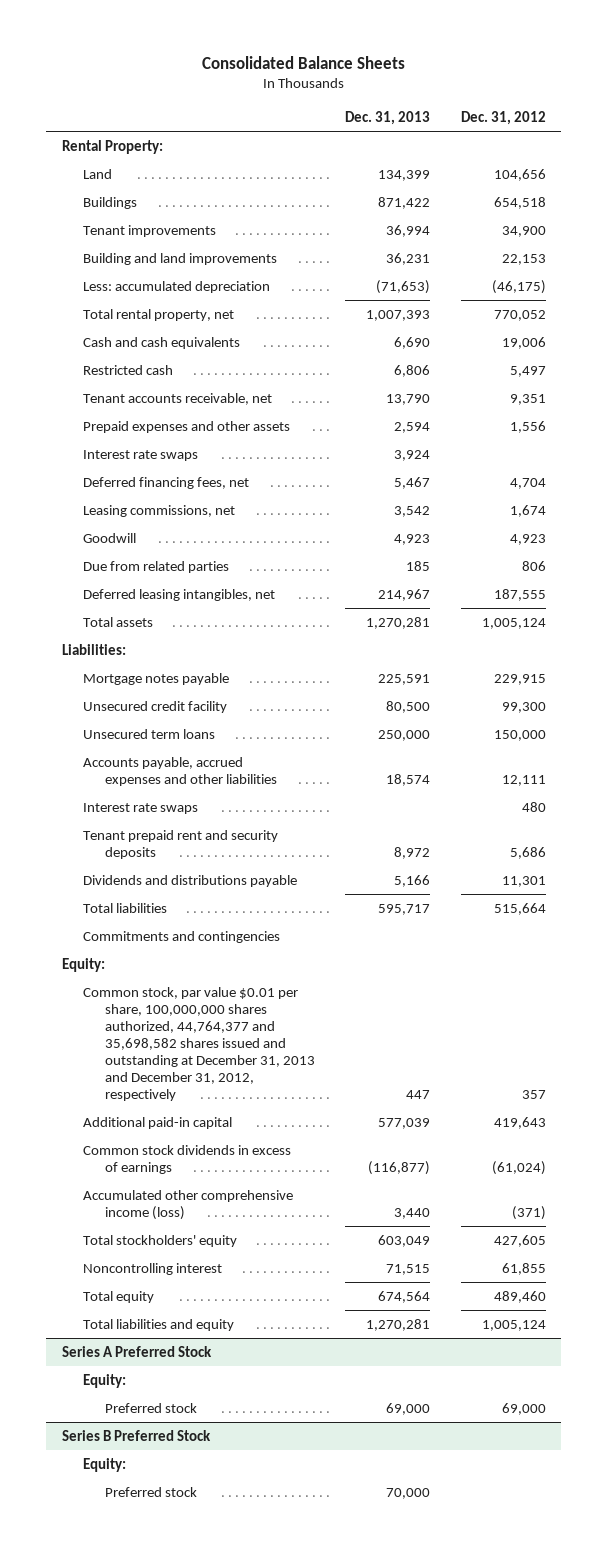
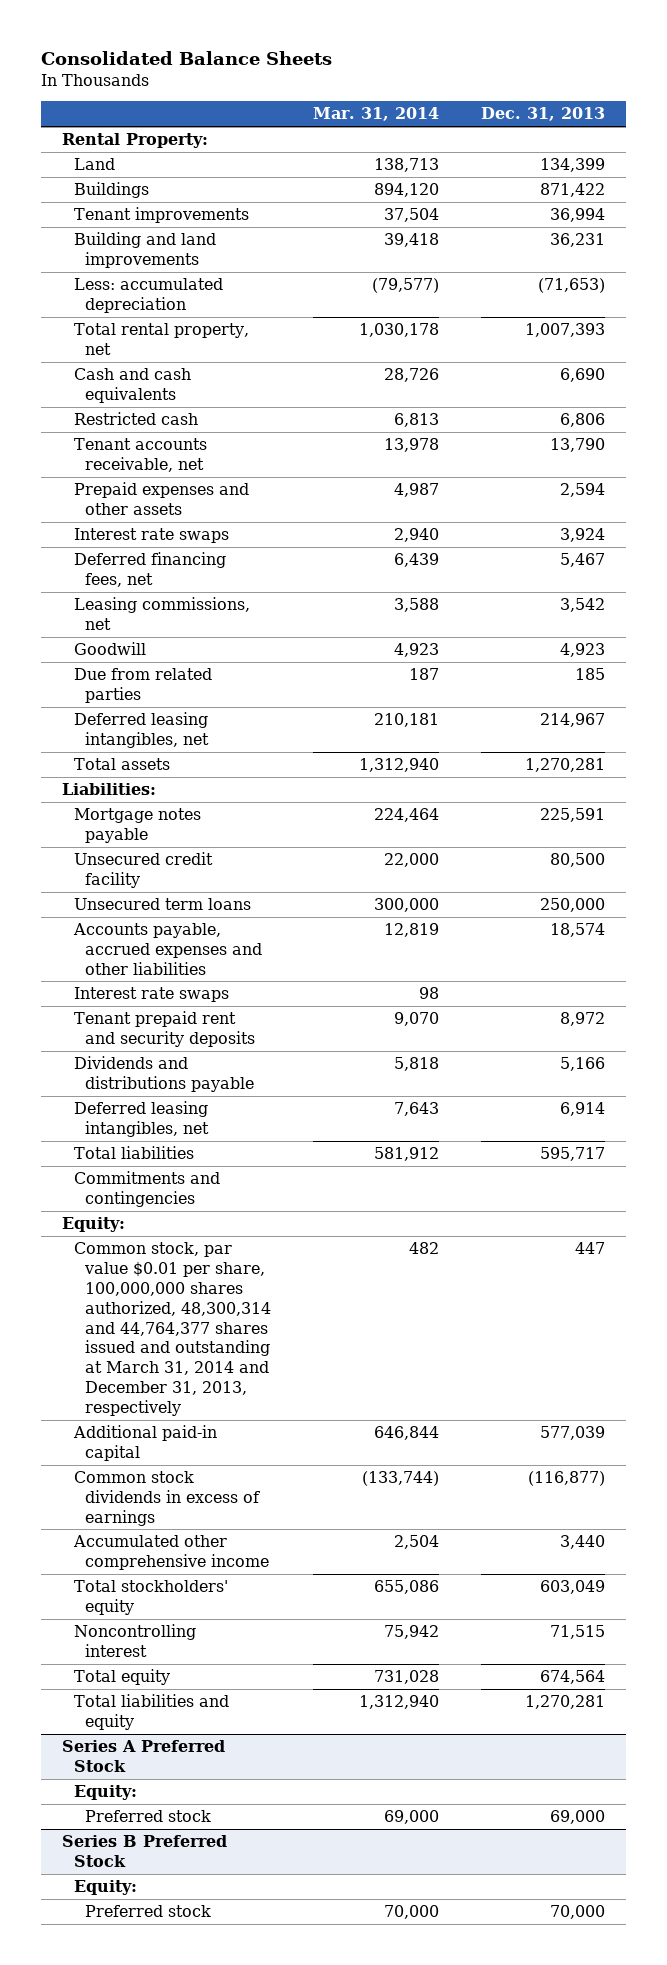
[460,110,546,125] Dec. 31, 2012 -> none
none -> [313,107,440,122] Mar. 31, 2014
none -> [73,1100,210,1137] Deferred leasing intangibles, net
[83,986,315,1101] Common stock, par value $0.01 per share, 100,000,000 shares authorized, 44,764,377 and 35,698,582 shares issued and outstanding at December 31, 2013 and December 31, 2012, respectively -> [73,1241,272,1417] Common stock, par value $0.01 per share, 100,000,000 shares authorized, 48,300,314 and 44,764,377 shares issued and outstanding at March 31, 2014 and December 31, 2013, respectively
[83,1189,294,1220] Accumulated other comprehensive income (loss) -> [72,1534,270,1570] Accumulated other comprehensive income

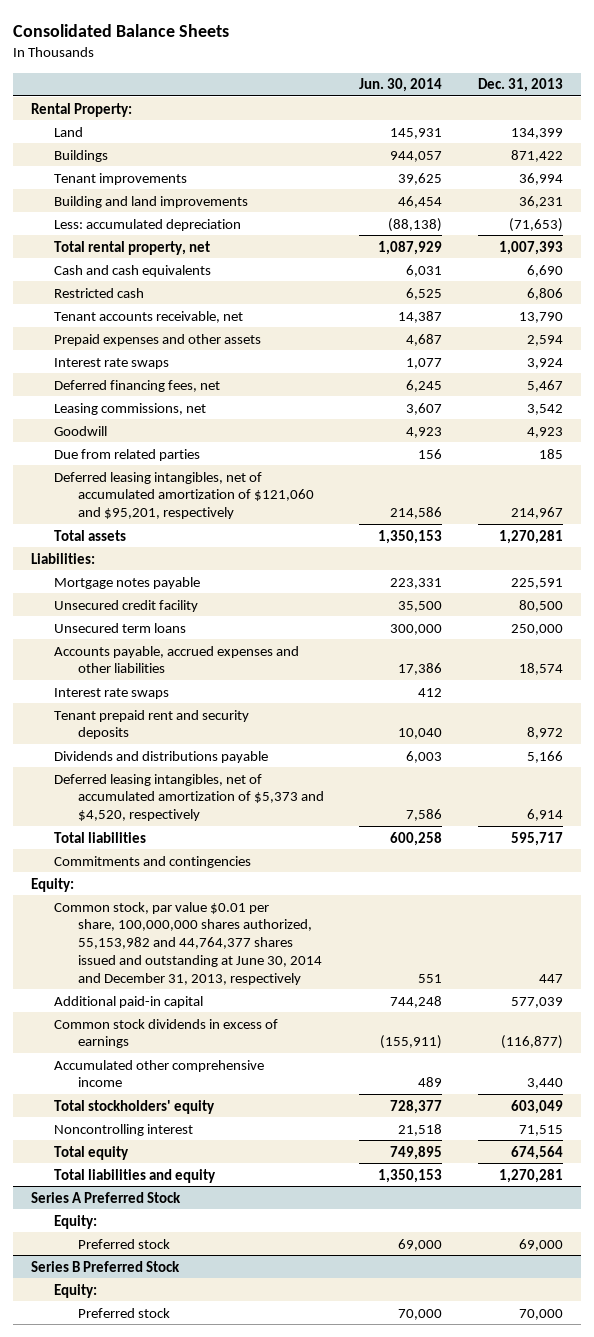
[313,107,440,122] Mar. 31, 2014 -> none
none -> [359,78,443,93] Jun. 30, 2014
[73,711,210,748] Deferred leasing intangibles, net -> [54,471,314,520] Deferred leasing intangibles, net of accumulated amortization of $121,060 and $95,201, respectively
[73,1100,210,1137] Deferred leasing intangibles, net -> [54,773,324,822] Deferred leasing intangibles, net of accumulated amortization of $5,373 and $4,520, respectively
[73,1241,272,1417] Common stock, par value $0.01 per share, 100,000,000 shares authorized, 48,300,314 and 44,764,377 shares issued and outstanding at March 31, 2014 and December 31, 2013, respectively -> [54,901,322,985] Common stock, par value $0.01 per share, 100,000,000 shares authorized, 55,153,982 and 44,764,377 shares issued and outstanding at June 30, 2014 and December 31, 2013, respectively

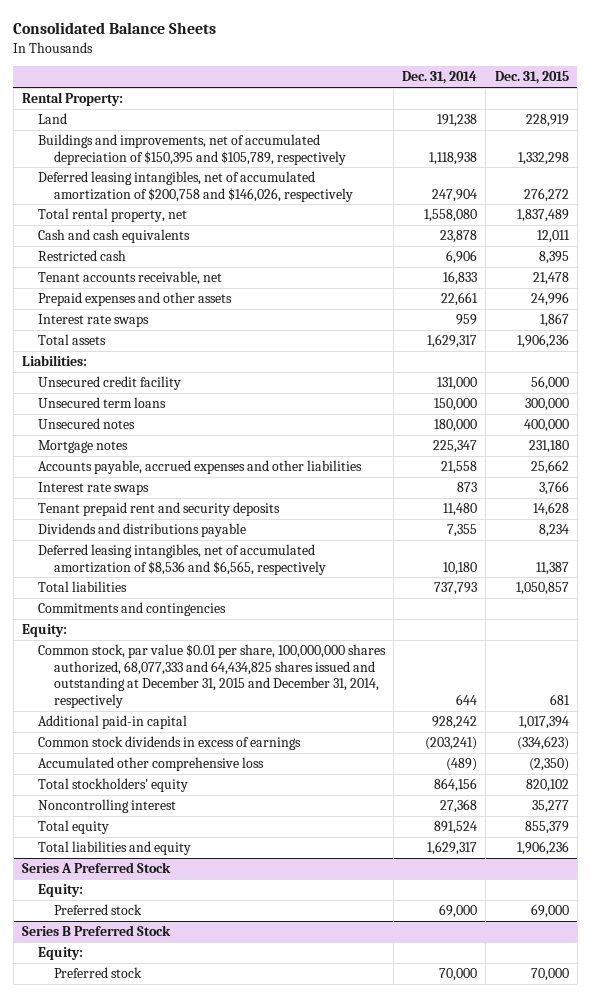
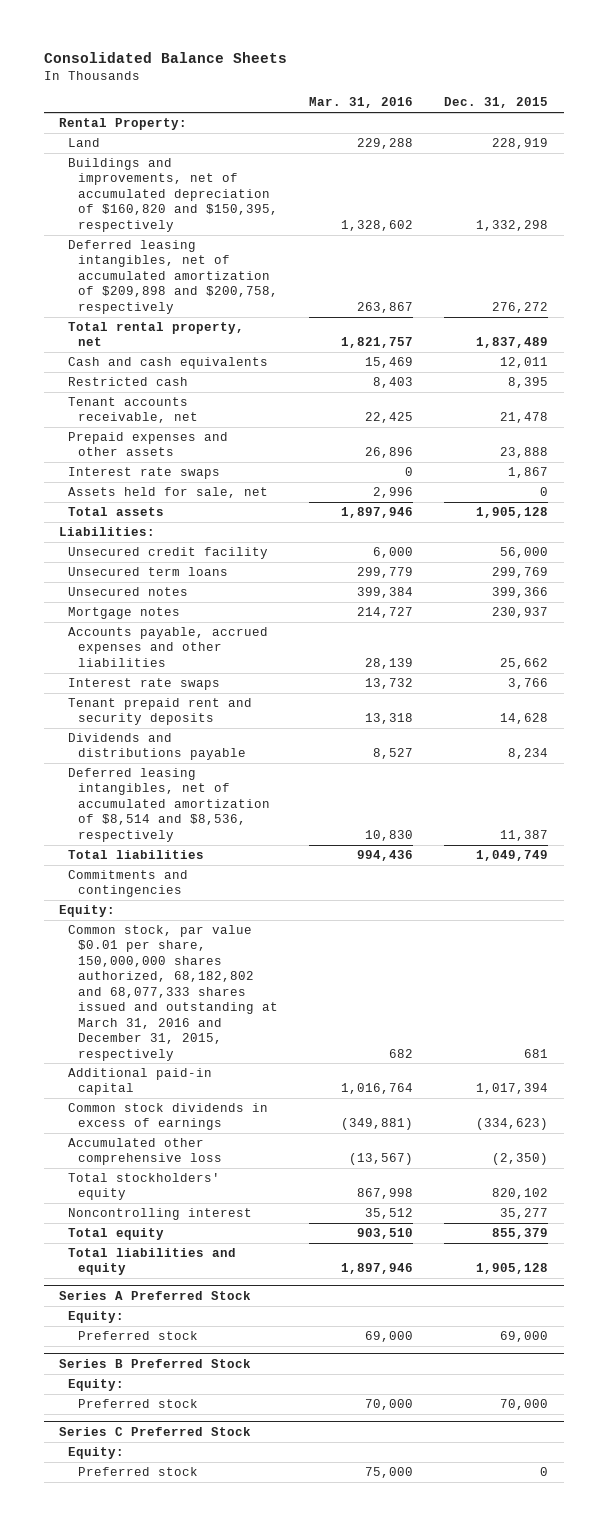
[402,71,478,85] Dec. 31, 2014 -> none
none -> [308,97,413,109] Mar. 31, 2016
[38,134,347,165] Buildings and improvements, net of accumulated depreciation of $150,395 and $105,789, respectively -> [68,158,278,232] Buildings and improvements, net of accumulated depreciation of $160,820 and $150,395, respectively
[38,171,354,202] Deferred leasing intangibles, net of accumulated amortization of $200,758 and $146,026, respectively -> [68,240,278,314] Deferred leasing intangibles, net of accumulated amortization of $209,898 and $200,758, respectively
[530,292,569,307] 24,996 -> [500,447,549,459] 23,888
none -> [68,487,269,499] Assets held for sale, net
[516,334,569,349] 1,906,236 -> [476,507,549,519] 1,905,128
[524,398,569,412] 300,000 -> [492,567,549,579] 299,769
[523,419,569,433] 400,000 -> [492,587,549,599] 399,366
[528,440,569,454] 231,180 -> [492,607,549,619] 230,937
[38,544,327,575] Deferred leasing intangibles, net of accumulated amortization of $8,536 and $6,565, respectively -> [68,768,270,842] Deferred leasing intangibles, net of accumulated amortization of $8,514 and $8,536, respectively
[515,582,569,596] 1,050,857 -> [476,850,549,862] 1,049,749
[38,644,387,708] Common stock, par value $0.01 per share, 100,000,000 shares authorized, 68,077,333 and 64,434,825 shares issued and outstanding at December 31, 2015 and December 31, 2014, respectively -> [68,925,278,1061] Common stock, par value $0.01 per share, 150,000,000 shares authorized, 68,182,802 and 68,077,333 shares issued and outstanding at March 31, 2016 and December 31, 2015, respectively
[516,841,569,856] 1,906,236 -> [476,1263,549,1275] 1,905,128
none -> [59,1426,252,1436] Series C Preferred Stock
none -> [68,1447,125,1460] Equity:
none -> [77,1467,198,1477] Preferred stock

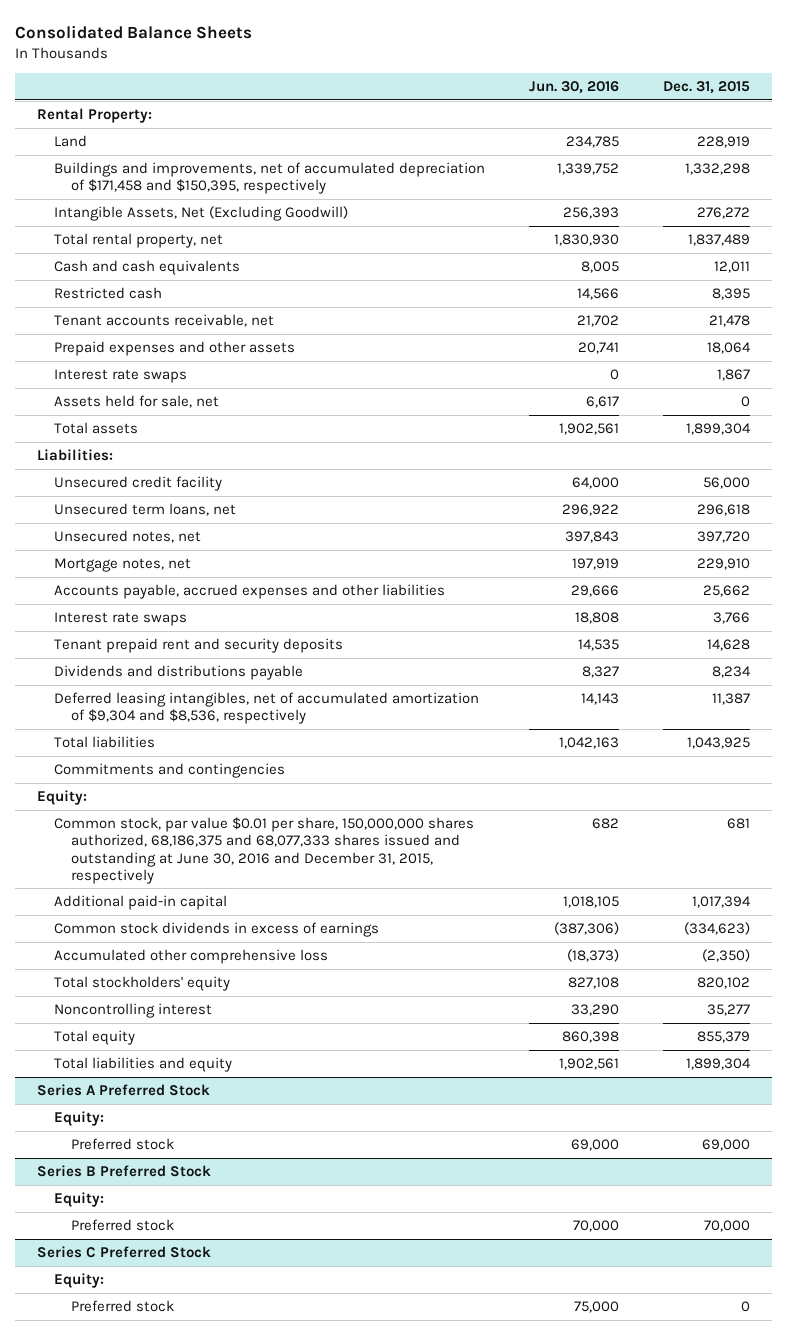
[308,97,413,109] Mar. 31, 2016 -> none
none -> [529,81,620,95] Jun. 30, 2016
[68,158,278,232] Buildings and improvements, net of accumulated depreciation of $160,820 and $150,395, respectively -> [53,162,485,195] Buildings and improvements, net of accumulated depreciation of $171,458 and $150,395, respectively
[68,240,278,314] Deferred leasing intangibles, net of accumulated amortization of $209,898 and $200,758, respectively -> [53,206,348,222] Intangible Assets, Net (Excluding Goodwill)
[500,447,549,459] 23,888 -> [707,342,752,355] 18,064
[476,507,549,519] 1,905,128 -> [686,423,752,436] 1,899,304
[68,567,229,577] Unsecured term loans -> [53,503,236,517] Unsecured term loans, net
[492,567,549,579] 299,769 -> [697,504,751,517] 296,618
[68,587,189,597] Unsecured notes -> [53,530,201,544] Unsecured notes, net
[492,587,549,599] 399,366 -> [697,531,751,544] 397,720
[68,607,181,620] Mortgage notes -> [53,558,191,573] Mortgage notes, net
[492,607,549,619] 230,937 -> [697,558,751,571] 229,910
[68,768,270,842] Deferred leasing intangibles, net of accumulated amortization of $8,514 and $8,536, respectively -> [53,692,479,725] Deferred leasing intangibles, net of accumulated amortization of $9,304 and $8,536, respectively
[476,850,549,862] 1,049,749 -> [687,737,751,750] 1,043,925
[68,925,278,1061] Common stock, par value $0.01 per share, 150,000,000 shares authorized, 68,182,802 and 68,077,333 shares issued and outstanding at March 31, 2016 and December 31, 2015, respectively -> [53,817,474,884] Common stock, par value $0.01 per share, 150,000,000 shares authorized, 68,186,375 and 68,077,333 shares issued and outstanding at June 30, 2016 and December 31, 2015, respectively
[476,1263,549,1275] 1,905,128 -> [686,1058,752,1071] 1,899,304

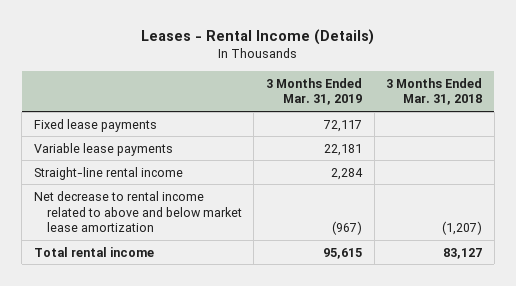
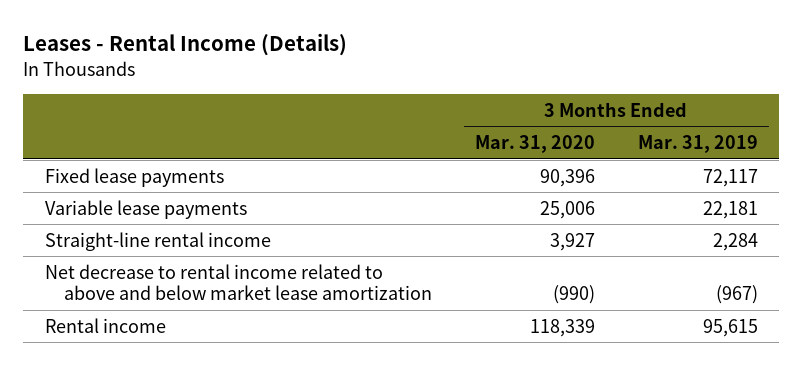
[386,77,483,106] 3 Months Ended Mar. 31, 2018 -> none
none -> [474,135,595,154] Mar. 31, 2020
[33,246,154,257] Total rental income -> [44,317,166,333] Rental income

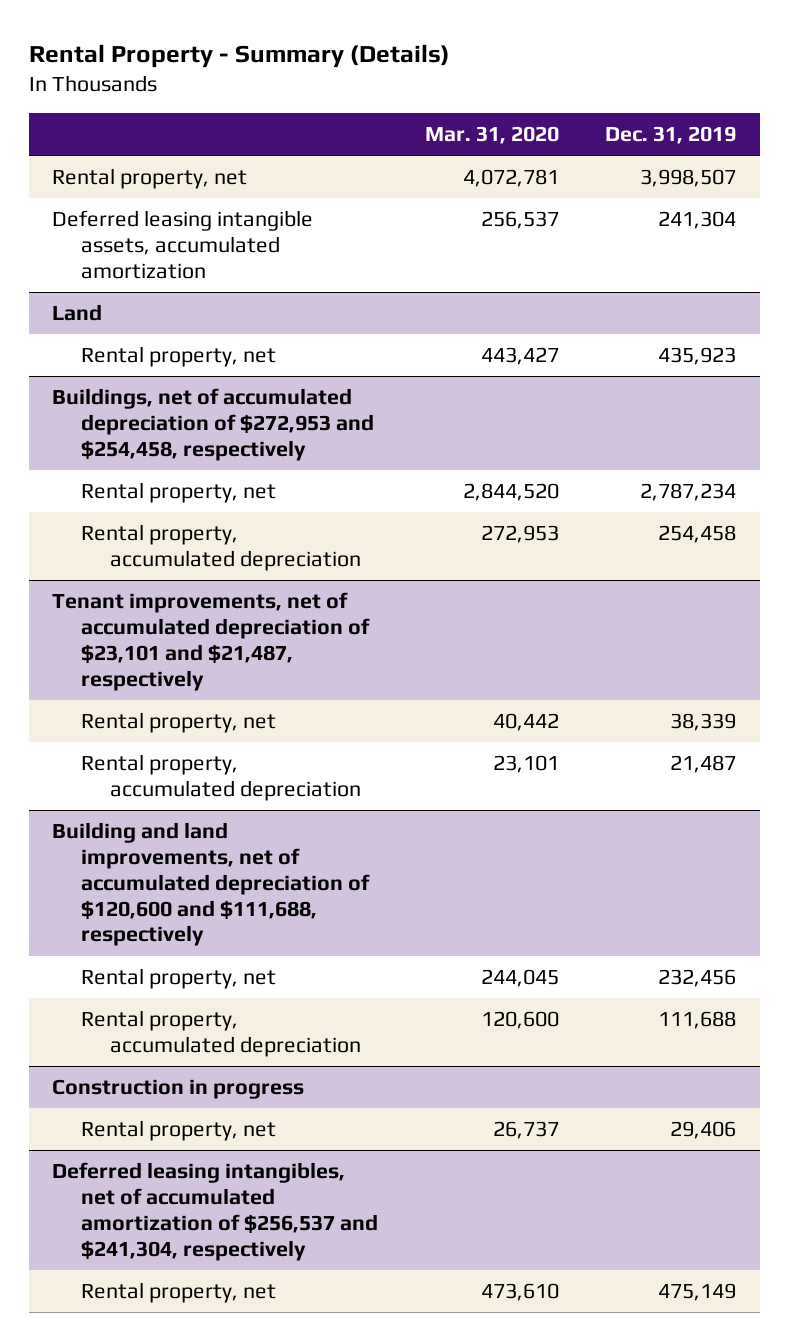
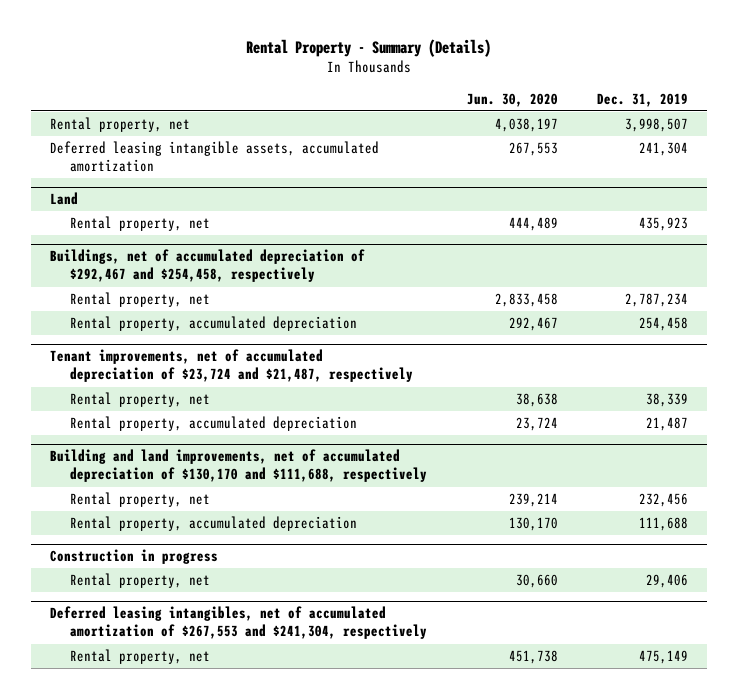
[424,125,559,144] Mar. 31, 2020 -> none
none -> [466,92,558,107] Jun. 30, 2020
[52,388,374,461] Buildings, net of accumulated depreciation of $272,953 and $254,458, respectively -> [50,249,366,283] Buildings, net of accumulated depreciation of $292,467 and $254,458, respectively
[52,592,370,691] Tenant improvements, net of accumulated depreciation of $23,101 and $21,487, respectively -> [50,349,414,383] Tenant improvements, net of accumulated depreciation of $23,724 and $21,487, respectively
[52,822,370,947] Building and land improvements, net of accumulated depreciation of $120,600 and $111,688, respectively -> [50,449,428,483] Building and land improvements, net of accumulated depreciation of $130,170 and $111,688, respectively
[52,1162,378,1261] Deferred leasing intangibles, net of accumulated amortization of $256,537 and $241,304, respectively -> [50,606,428,640] Deferred leasing intangibles, net of accumulated amortization of $267,553 and $241,304, respectively

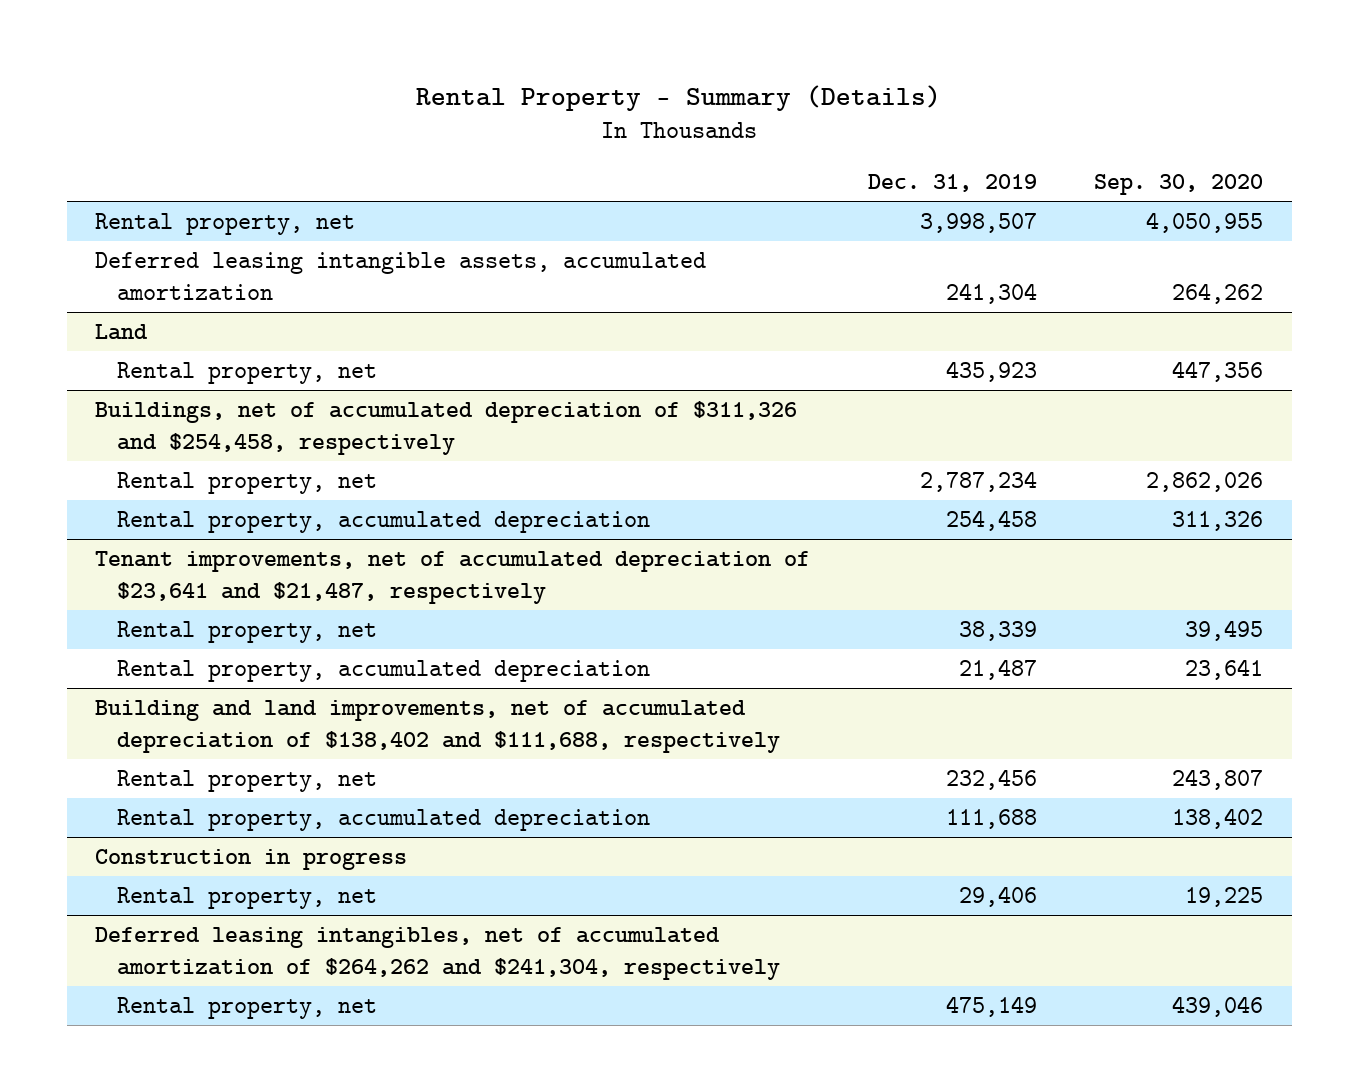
[466,92,558,107] Jun. 30, 2020 -> none
none -> [1094,174,1264,196] Sep. 30, 2020
[50,249,366,283] Buildings, net of accumulated depreciation of $292,467 and $254,458, respectively -> [95,400,798,455] Buildings, net of accumulated depreciation of $311,326 and $254,458, respectively
[50,349,414,383] Tenant improvements, net of accumulated depreciation of $23,724 and $21,487, respectively -> [95,550,811,604] Tenant improvements, net of accumulated depreciation of $23,641 and $21,487, respectively
[50,449,428,483] Building and land improvements, net of accumulated depreciation of $130,170 and $111,688, respectively -> [95,699,781,753] Building and land improvements, net of accumulated depreciation of $138,402 and $111,688, respectively
[50,606,428,640] Deferred leasing intangibles, net of accumulated amortization of $267,553 and $241,304, respectively -> [95,926,781,980] Deferred leasing intangibles, net of accumulated amortization of $264,262 and $241,304, respectively

